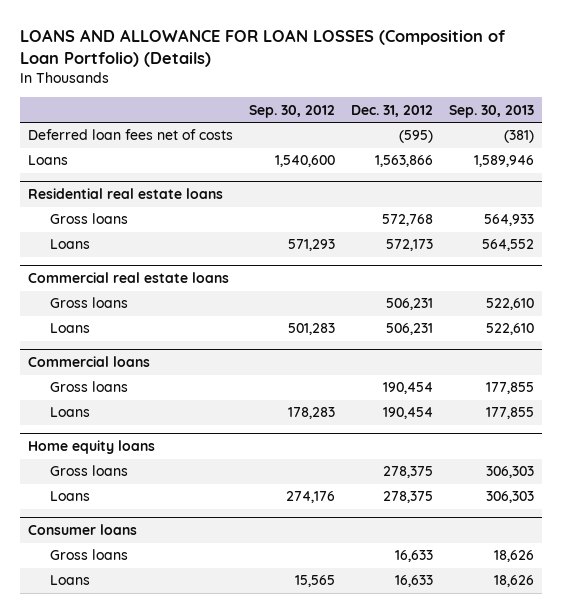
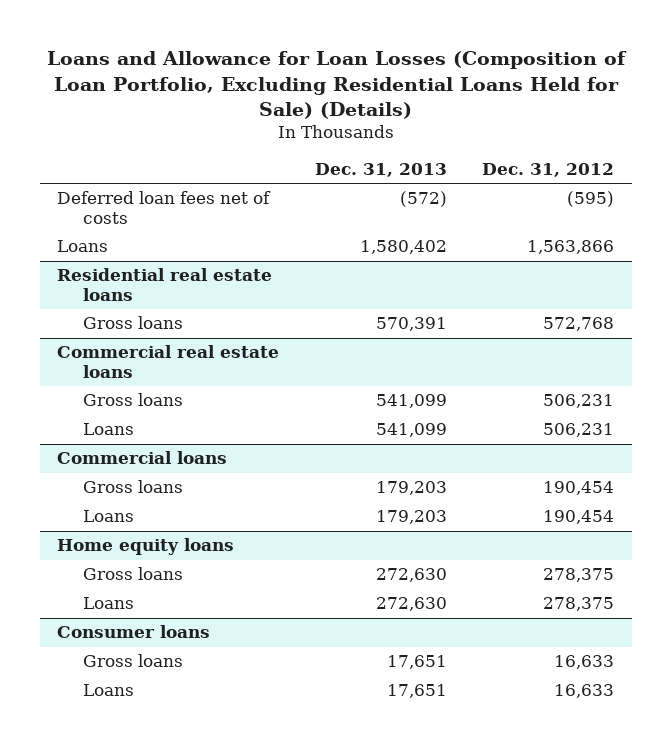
[20,29,507,68] LOANS AND ALLOWANCE FOR LOAN LOSSES (Composition of Loan Portfolio) (Details) -> [46,51,627,120] Loans and Allowance for Loan Losses (Composition of Loan Portfolio, Excluding Residential Loans Held for Sale) (Details)
[248,104,335,118] Sep. 30, 2012 -> none
[448,104,534,118] Sep. 30, 2013 -> none
none -> [314,163,447,178] Dec. 31, 2013
[49,239,90,250] Loans -> none

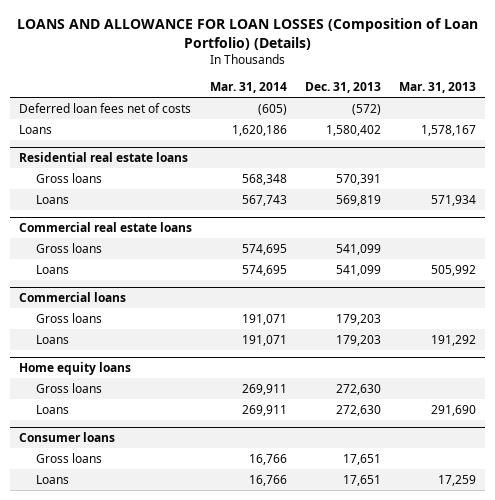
[46,51,627,120] Loans and Allowance for Loan Losses (Composition of Loan Portfolio, Excluding Residential Loans Held for Sale) (Details) -> [16,18,478,50] LOANS AND ALLOWANCE FOR LOAN LOSSES (Composition of Loan Portfolio) (Details)
[482,163,615,178] Dec. 31, 2012 -> none
none -> [210,82,288,94] Mar. 31, 2014
none -> [399,82,477,94] Mar. 31, 2013
none -> [35,194,69,204] Loans

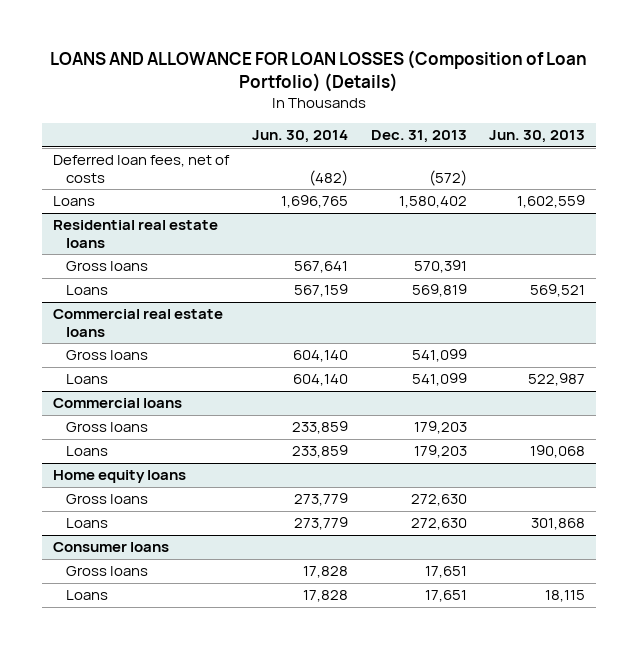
[210,82,288,94] Mar. 31, 2014 -> none
[399,82,477,94] Mar. 31, 2013 -> none
none -> [252,130,349,144] Jun. 30, 2014
none -> [489,130,586,144] Jun. 30, 2013
[19,102,192,113] Deferred loan fees net of costs -> [53,155,231,183] Deferred loan fees, net of costs

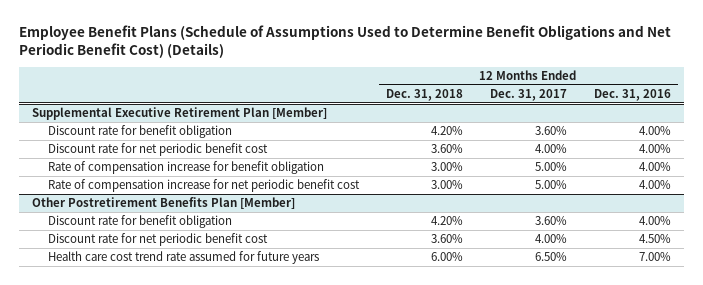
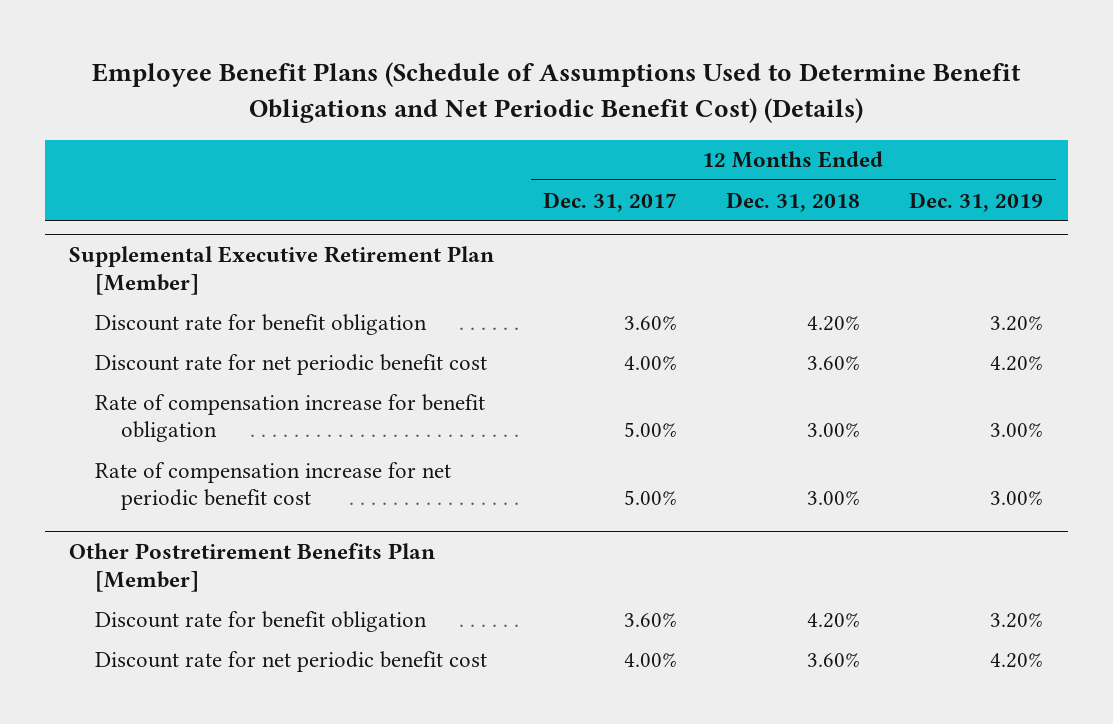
[593,89,671,102] Dec. 31, 2016 -> none
none -> [909,191,1044,212] Dec. 31, 2019
[47,251,319,265] Health care cost trend rate assumed for future years -> none

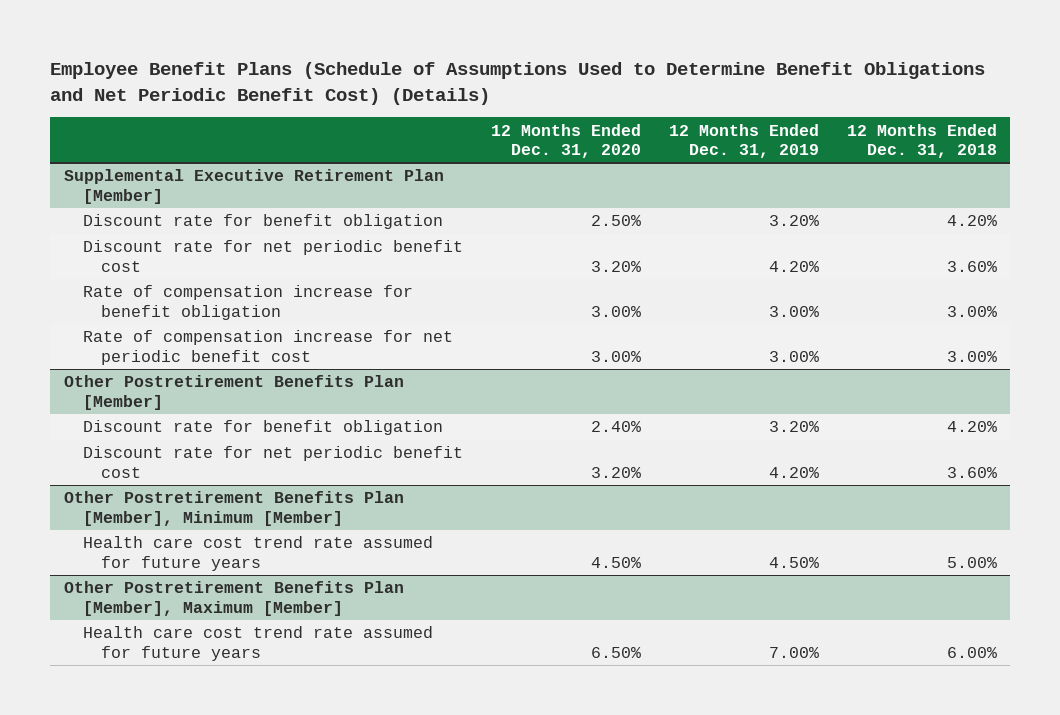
[543,191,678,212] Dec. 31, 2017 -> none
none -> [490,123,641,158] 12 Months Ended Dec. 31, 2020
none -> [63,491,404,526] Other Postretirement Benefits Plan [Member], Minimum [Member]
none -> [82,536,433,571] Health care cost trend rate assumed for future years
none -> [63,581,404,616] Other Postretirement Benefits Plan [Member], Maximum [Member]
none -> [82,626,433,661] Health care cost trend rate assumed for future years

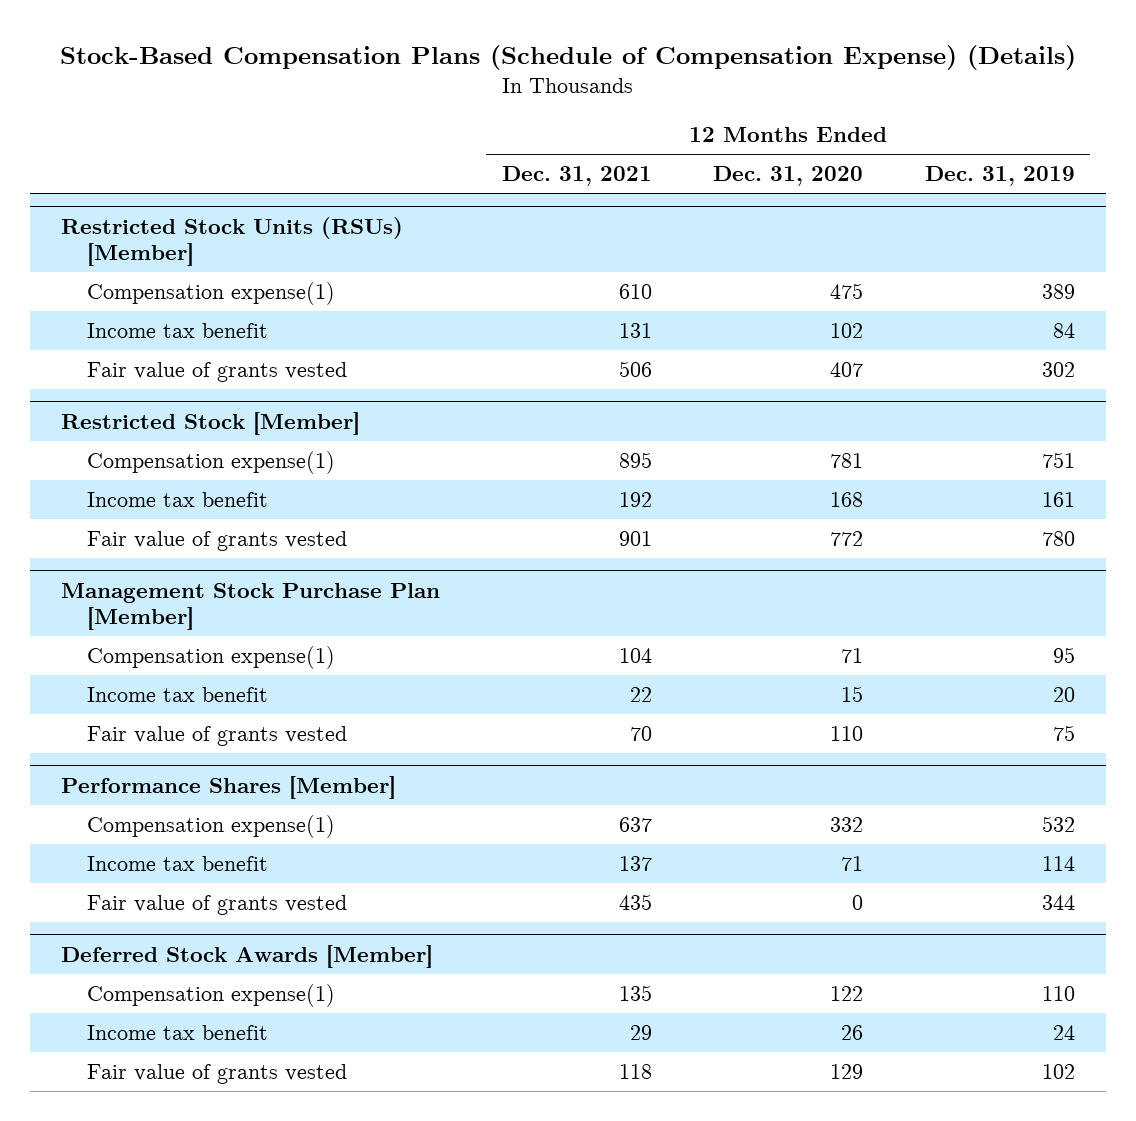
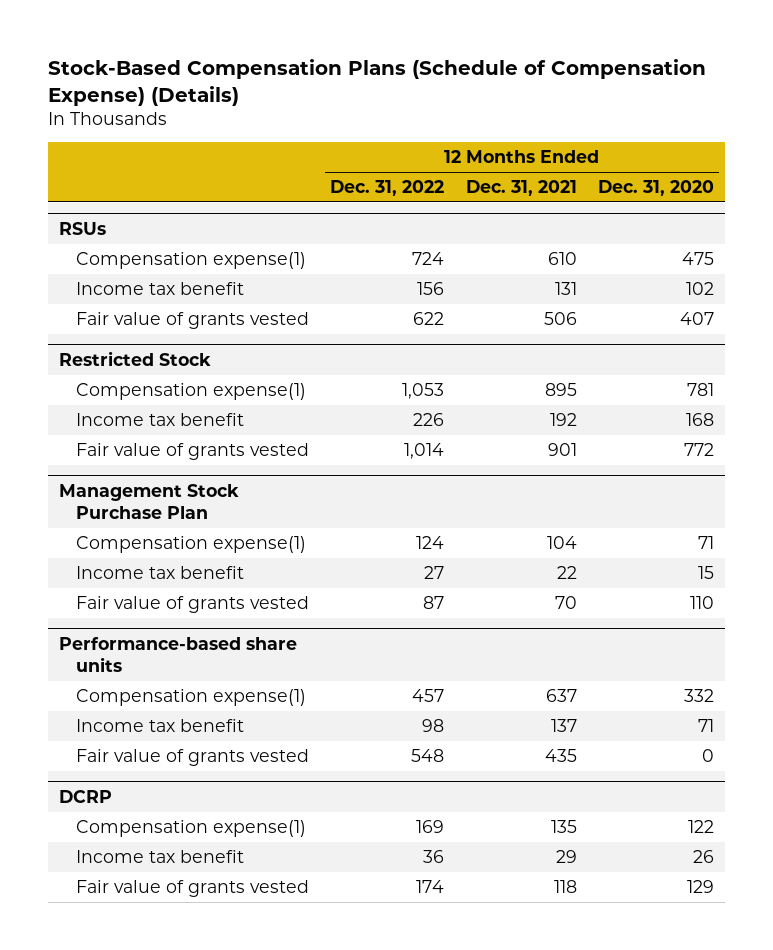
[925,166,1076,187] Dec. 31, 2019 -> none
none -> [330,179,445,196] Dec. 31, 2022
[61,217,404,266] Restricted Stock Units (RSUs) [Member] -> [58,221,106,235] RSUs
[61,412,361,436] Restricted Stock [Member] -> [58,350,211,366] Restricted Stock
[61,583,441,630] Management Stock Purchase Plan [Member] -> [58,483,239,519] Management Stock Purchase Plan
[61,776,397,800] Performance Shares [Member] -> [58,636,297,672] Performance-based share units
[61,945,434,969] Deferred Stock Awards [Member] -> [58,789,112,803] DCRP

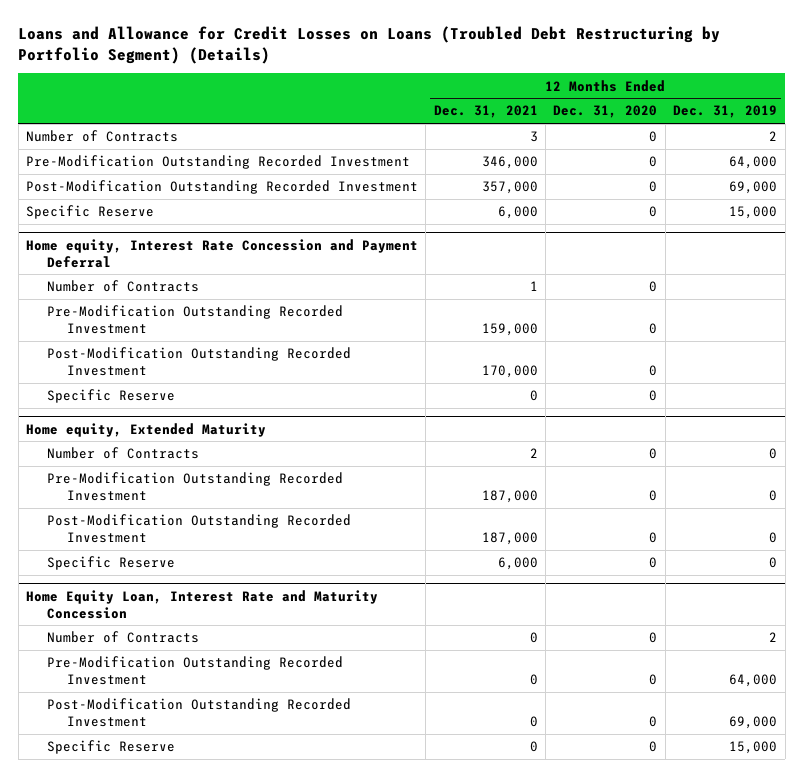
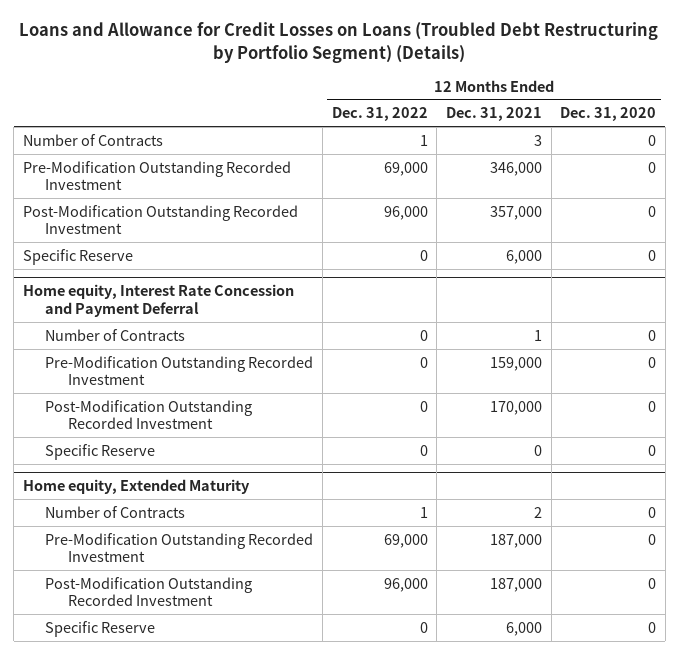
[673,105,778,119] Dec. 31, 2019 -> none
none -> [331,107,428,122] Dec. 31, 2022
[25,589,378,619] Home Equity Loan, Interest Rate and Maturity Concession -> none
[46,631,199,644] Number of Contracts -> none
[46,656,343,686] Pre-Modification Outstanding Recorded Investment -> none
[46,698,351,728] Post-Modification Outstanding Recorded Investment -> none
[46,740,175,755] Specific Reserve -> none

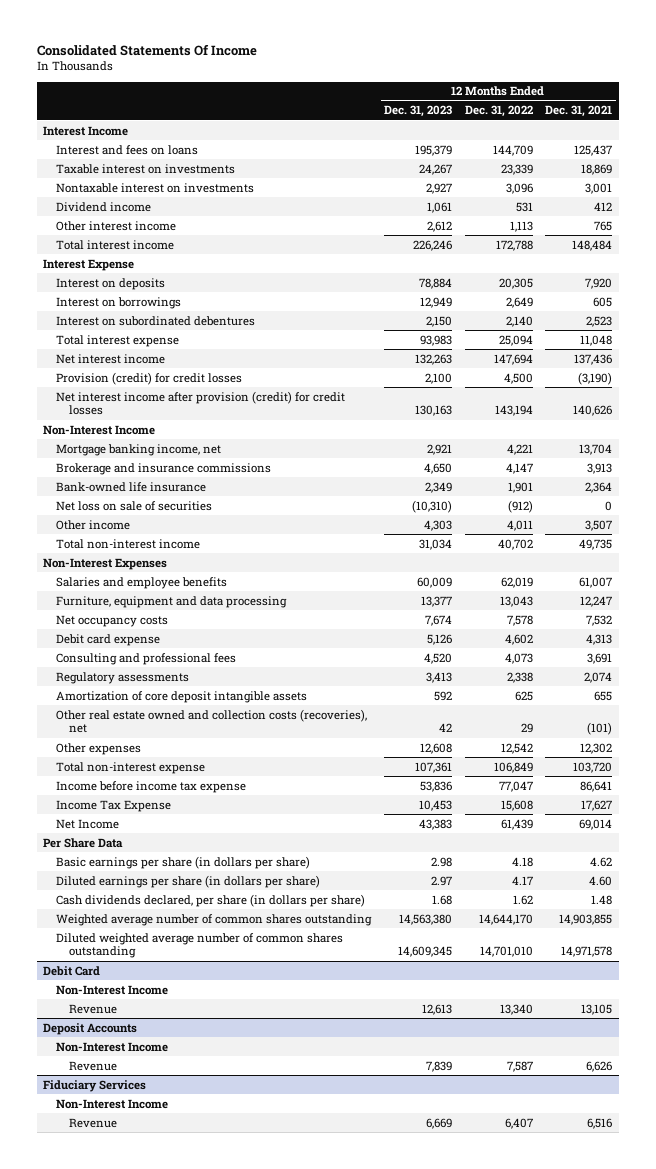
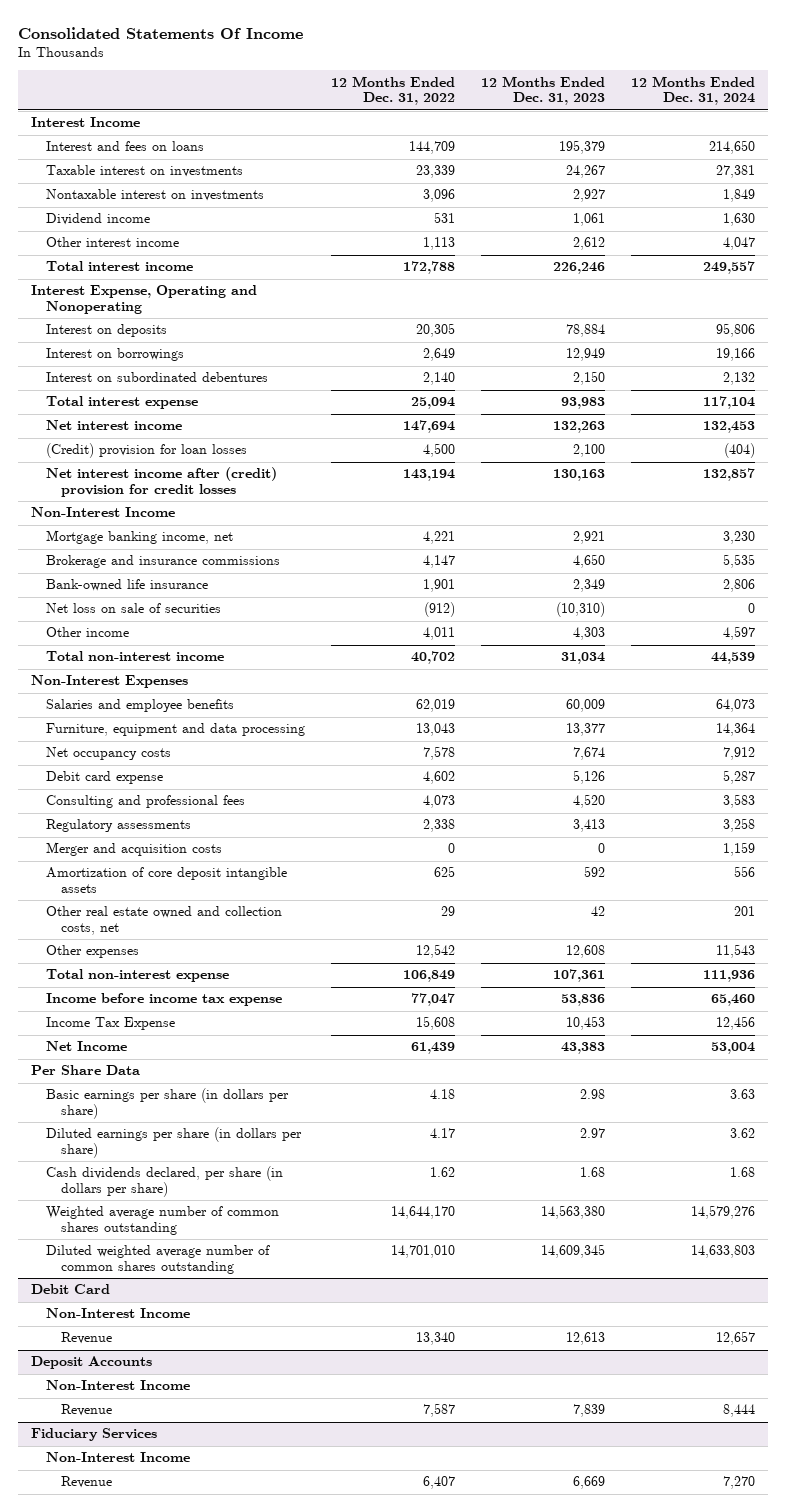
[545,105,613,118] Dec. 31, 2021 -> none
none -> [630,75,755,106] 12 Months Ended Dec. 31, 2024
[43,258,135,271] Interest Expense -> [31,285,258,315] Interest Expense, Operating and Nonoperating
[56,371,243,385] Provision (credit) for credit losses -> [46,443,248,459] (Credit) provision for loan losses
[56,390,346,416] Net interest income after provision (credit) for credit losses -> [46,467,278,498] Net interest income after (credit) provision for credit losses
none -> [46,842,223,857] Merger and acquisition costs
[56,708,368,734] Other real estate owned and collection costs (recoveries), net -> [46,906,283,936] Other real estate owned and collection costs, net

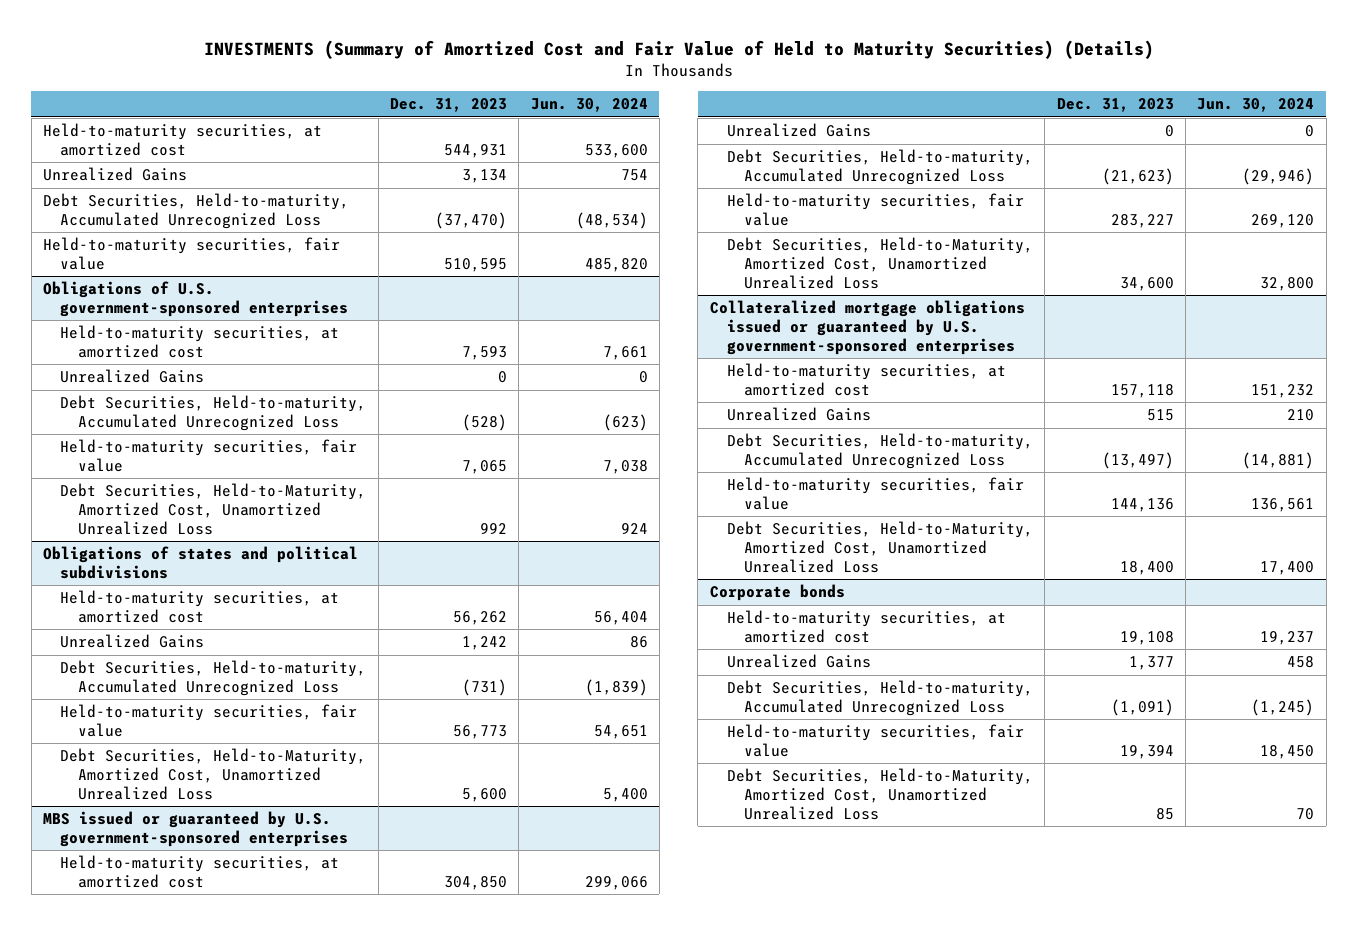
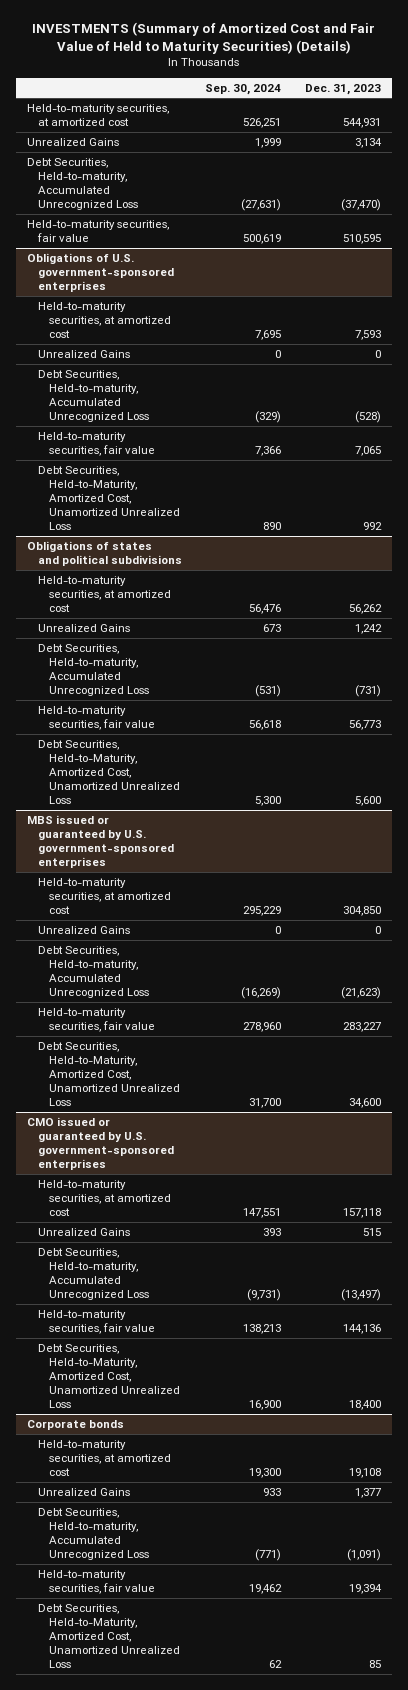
[530,98,648,113] Jun. 30, 2024 -> none
none -> [205,83,282,95] Sep. 30, 2024
[709,300,1025,355] Collateralized mortgage obligations issued or guaranteed by U.S. government-sponsored enterprises -> [27,1116,175,1171] CMO issued or guaranteed by U.S. government-sponsored enterprises

